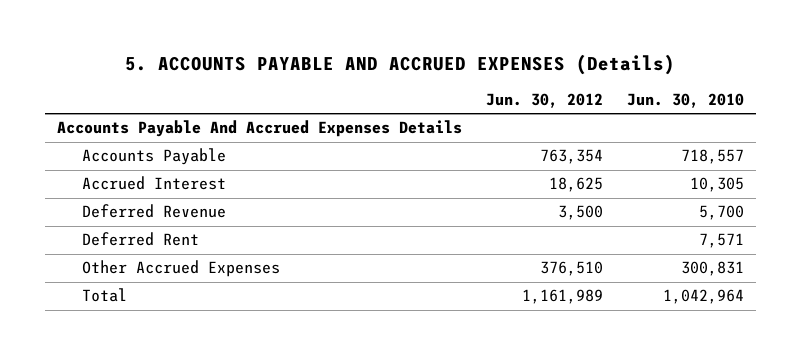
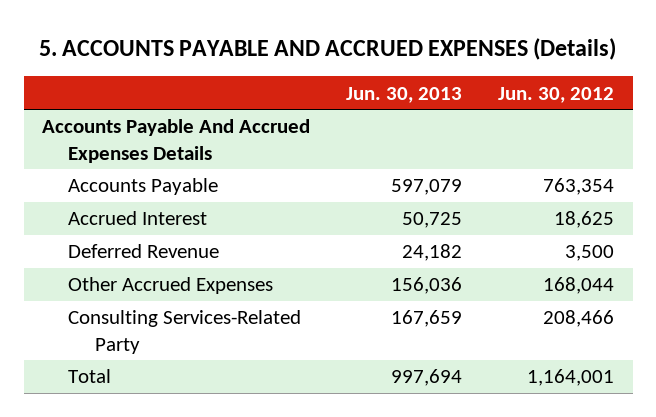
[626,93,744,109] Jun. 30, 2010 -> none
none -> [346,86,463,103] Jun. 30, 2013
[82,232,200,247] Deferred Rent -> none
[539,261,603,277] 376,510 -> [543,277,615,295] 168,044
none -> [68,310,302,354] Consulting Services-Related Party
[521,289,603,305] 1,161,989 -> [527,369,615,387] 1,164,001

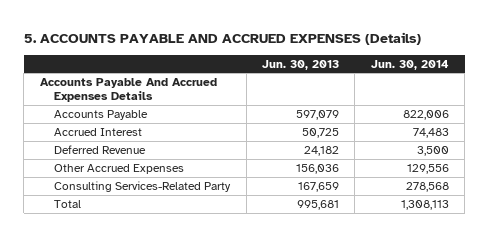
[498,86,615,103] Jun. 30, 2012 -> none
none -> [370,59,449,70] Jun. 30, 2014
[391,369,463,387] 997,694 -> [297,199,340,210] 995,681

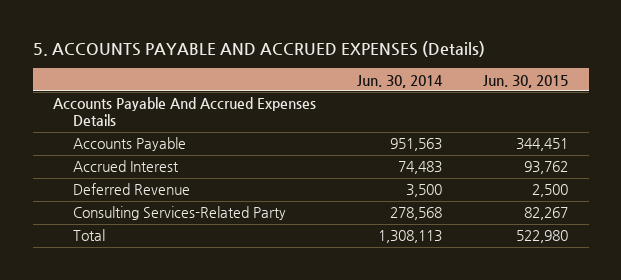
[262,59,340,70] Jun. 30, 2013 -> none
none -> [483,74,569,88] Jun. 30, 2015
[402,109,449,120] 822,006 -> [390,138,443,152] 951,563
[54,163,185,174] Other Accrued Expenses -> none

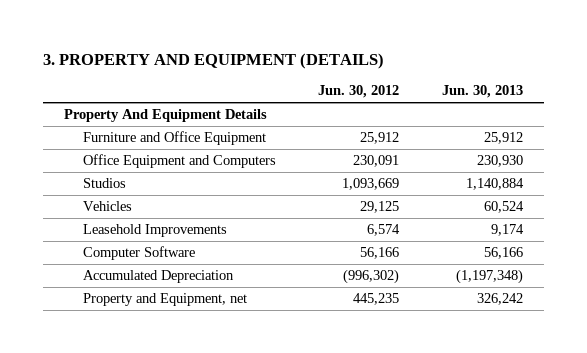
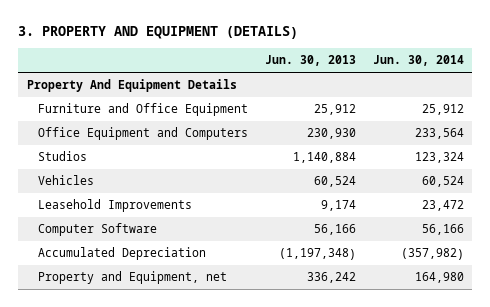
[318,85,400,99] Jun. 30, 2012 -> none
none -> [372,55,464,67] Jun. 30, 2014
[476,293,523,306] 326,242 -> [306,272,356,284] 336,242

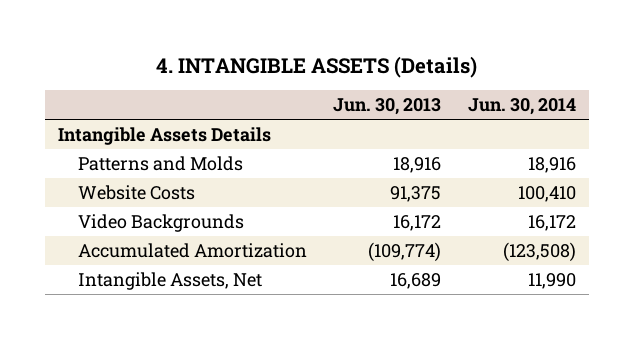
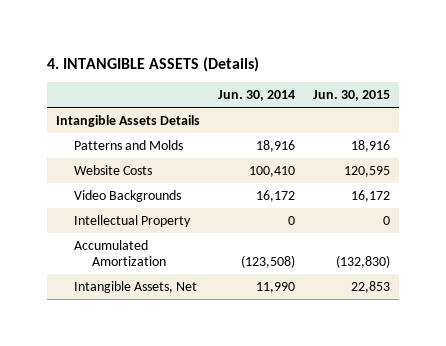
[333,98,442,116] Jun. 30, 2013 -> none
none -> [312,90,390,102] Jun. 30, 2015
none -> [73,214,191,227] Intellectual Property

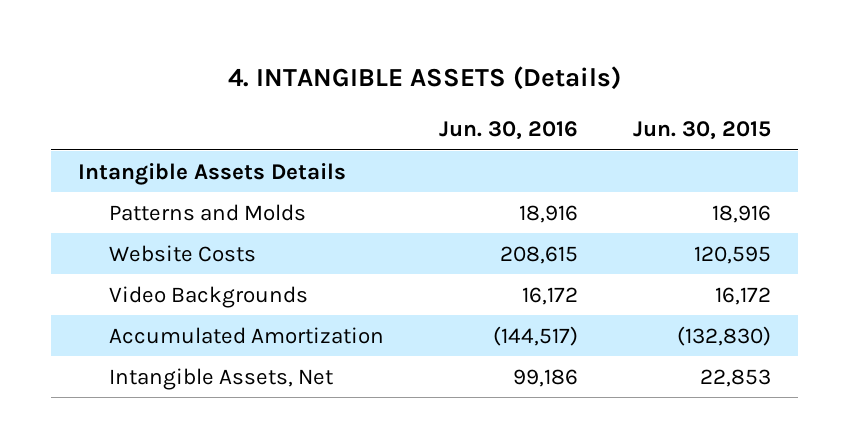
[218,90,296,102] Jun. 30, 2014 -> none
none -> [438,121,578,141] Jun. 30, 2016
[73,214,191,227] Intellectual Property -> none

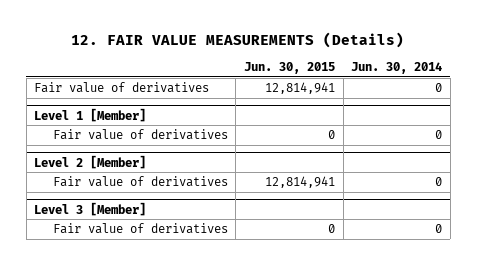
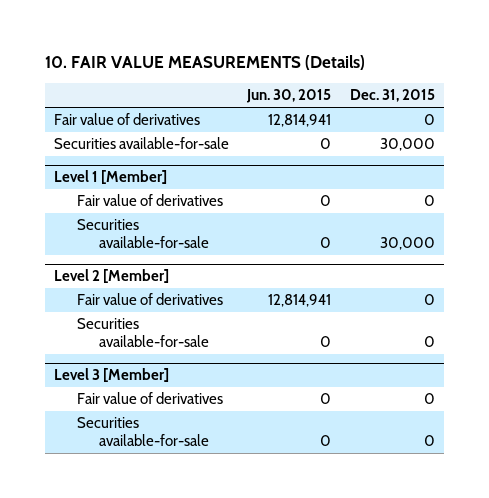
[71,31,405,48] 12. FAIR VALUE MEASUREMENTS (Details) -> [45,55,366,71] 10. FAIR VALUE MEASUREMENTS (Details)
[351,62,443,75] Jun. 30, 2014 -> none
none -> [349,89,435,103] Dec. 31, 2015
none -> [54,137,230,150] Securities available-for-sale
none -> [76,219,209,249] Securities available-for-sale
none -> [76,318,209,348] Securities available-for-sale
none -> [76,417,209,447] Securities available-for-sale

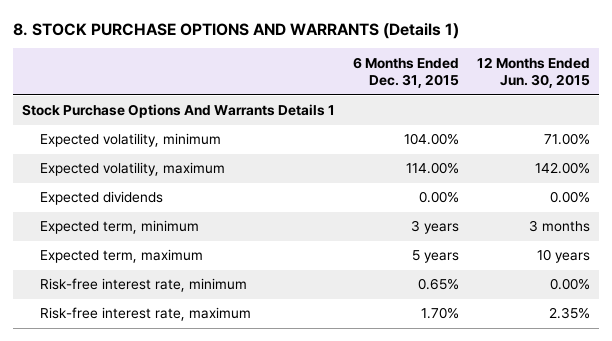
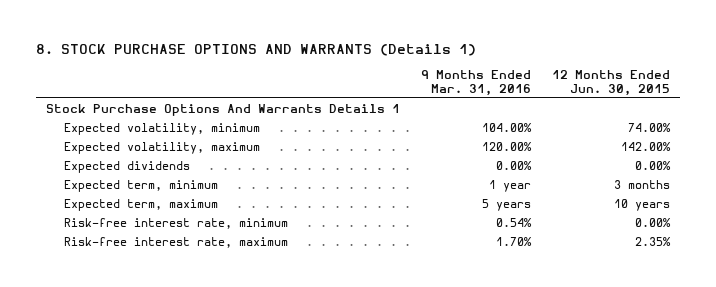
[352,56,459,89] 6 Months Ended Dec. 31, 2015 -> none
none -> [420,69,531,96] 9 Months Ended Mar. 31, 2016
[543,133,590,146] 71.00% -> [627,122,671,132] 74.00%

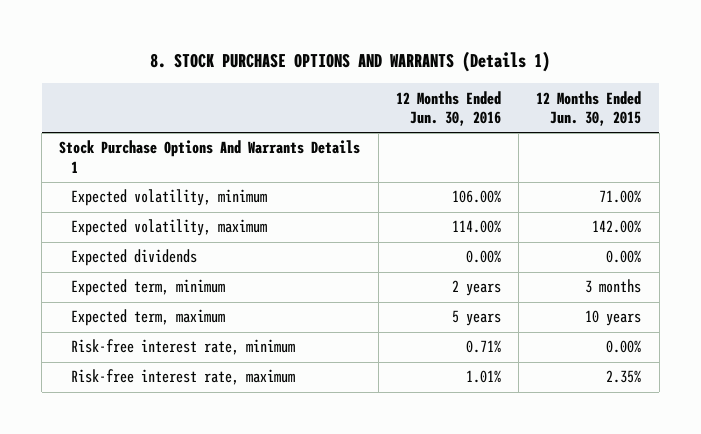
[420,69,531,96] 9 Months Ended Mar. 31, 2016 -> none
none -> [395,90,501,127] 12 Months Ended Jun. 30, 2016
[627,122,671,132] 74.00% -> [599,190,642,204] 71.00%

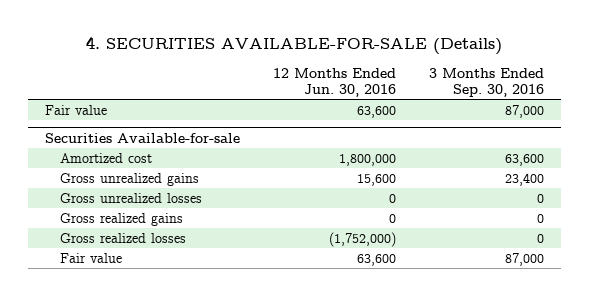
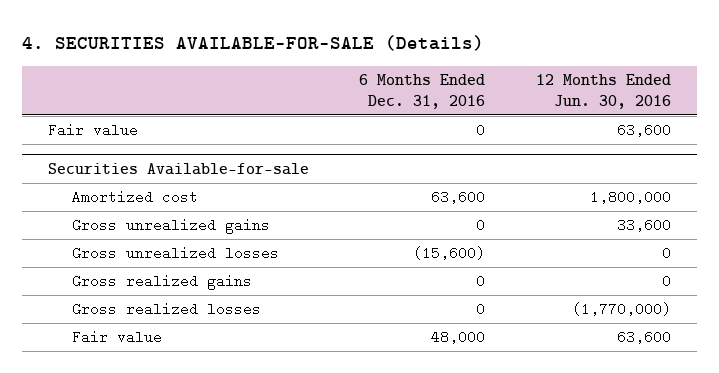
[429,67,545,97] 3 Months Ended Sep. 30, 2016 -> none
none -> [359,73,486,109] 6 Months Ended Dec. 31, 2016
[356,173,396,186] 15,600 -> [617,218,672,233] 33,600
[328,231,396,247] (1,752,000) -> [572,302,672,317] (1,770,000)

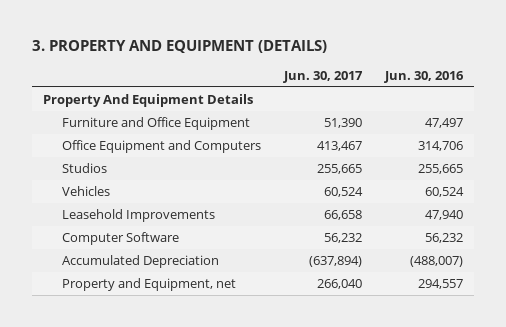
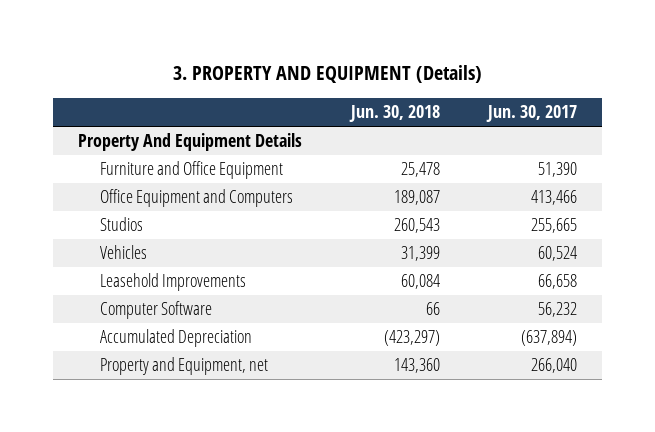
[31,40,327,54] 3. PROPERTY AND EQUIPMENT (DETAILS) -> [172,65,482,84] 3. PROPERTY AND EQUIPMENT (Details)
[383,70,464,83] Jun. 30, 2016 -> none
none -> [348,105,440,123] Jun. 30, 2018
[316,141,362,152] 413,467 -> [531,190,578,206] 413,466

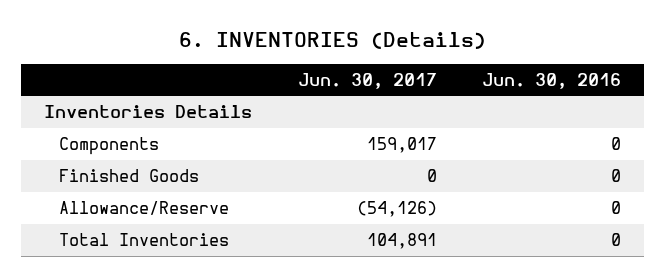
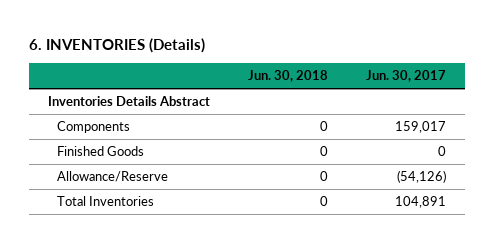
[482,72,622,89] Jun. 30, 2016 -> none
none -> [248,70,329,83] Jun. 30, 2018
[44,105,253,119] Inventories Details -> [48,96,211,107] Inventories Details Abstract

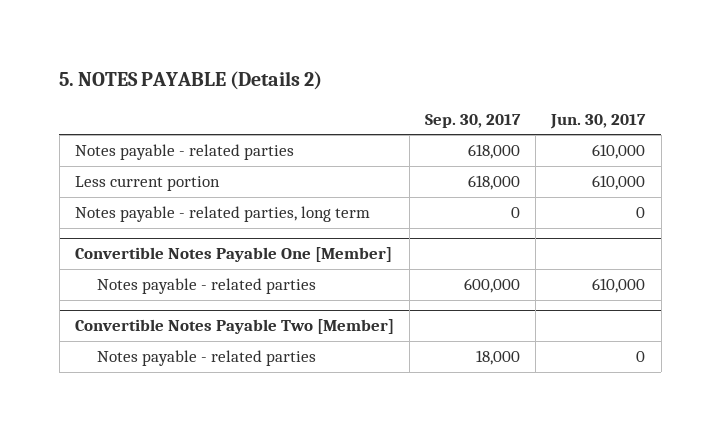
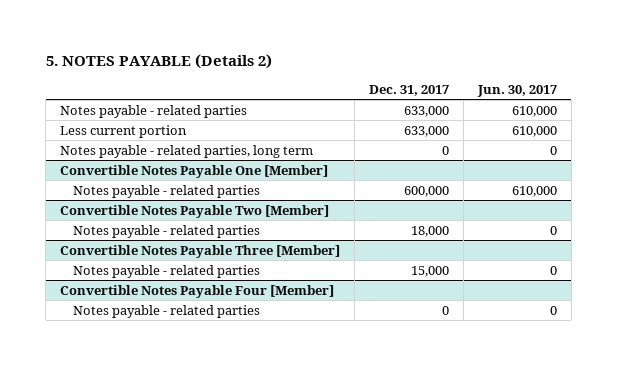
[425,113,522,128] Sep. 30, 2017 -> none
none -> [369,85,450,97] Dec. 31, 2017
none -> [60,244,341,258] Convertible Notes Payable Three [Member]
none -> [72,264,260,278] Notes payable - related parties
none -> [60,284,335,298] Convertible Notes Payable Four [Member]
none -> [72,304,260,318] Notes payable - related parties

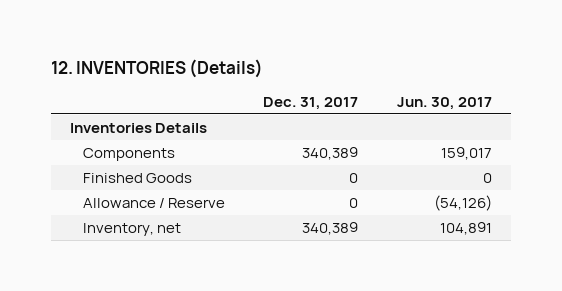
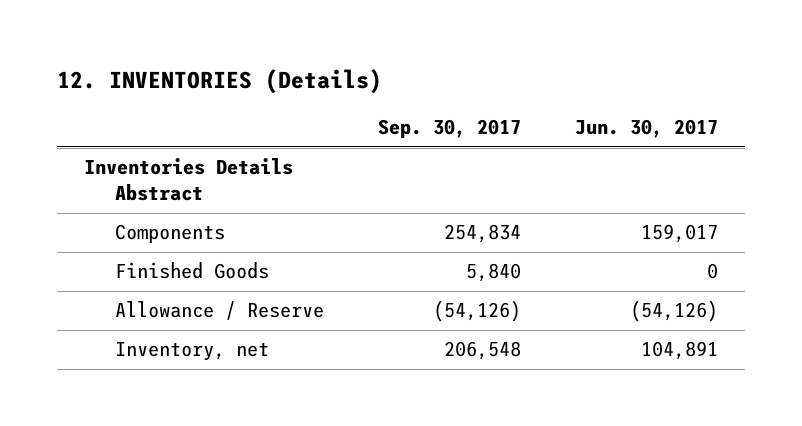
[263,96,359,110] Dec. 31, 2017 -> none
none -> [377,119,521,139] Sep. 30, 2017
[70,122,208,133] Inventories Details -> [84,158,294,202] Inventories Details Abstract

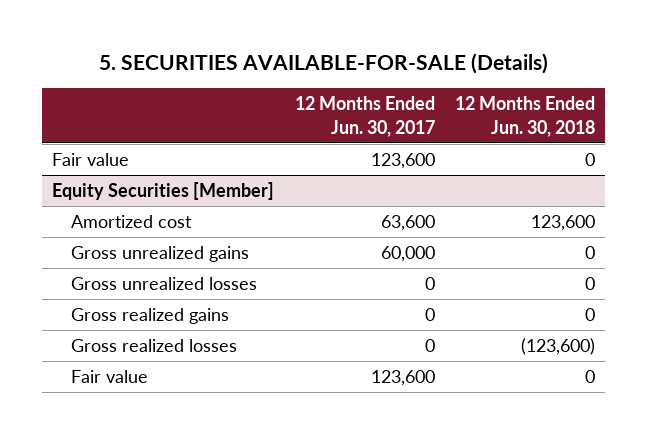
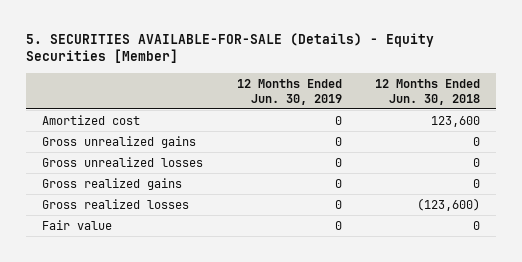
[98,53,548,75] 5. SECURITIES AVAILABLE-FOR-SALE (Details) -> [25,32,434,64] 5. SECURITIES AVAILABLE-FOR-SALE (Details) - Equity Securities [Member]
[294,96,435,137] 12 Months Ended Jun. 30, 2017 -> none
none -> [236,78,342,105] 12 Months Ended Jun. 30, 2019
[52,153,130,167] Fair value -> none
[52,182,275,201] Equity Securities [Member] -> none

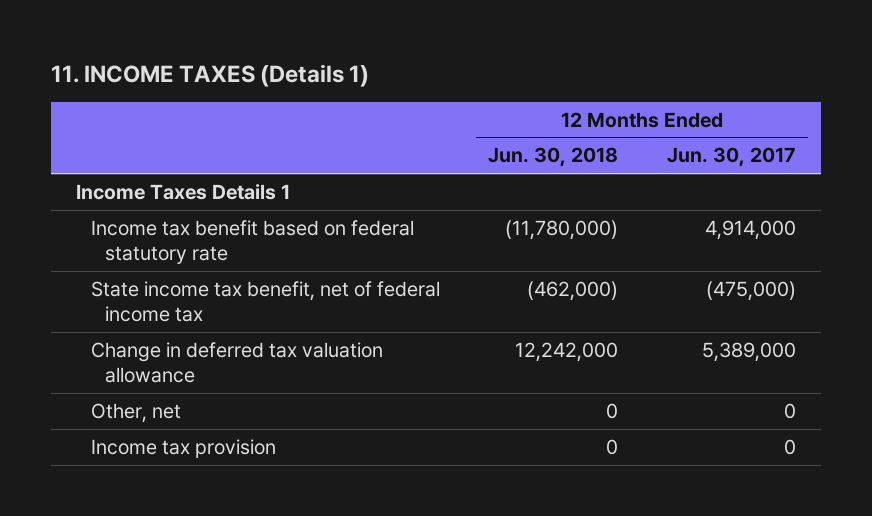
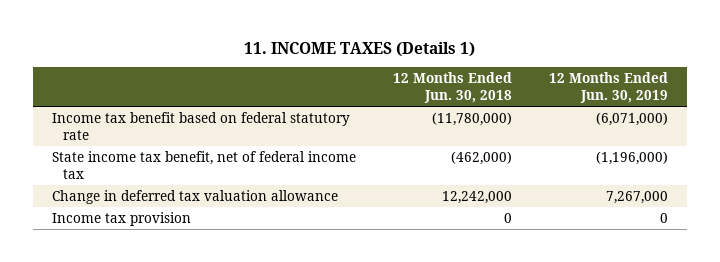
[667,147,797,168] Jun. 30, 2017 -> none
none -> [548,72,668,103] 12 Months Ended Jun. 30, 2019
[75,183,290,200] Income Taxes Details 1 -> none
[90,402,181,423] Other, net -> none

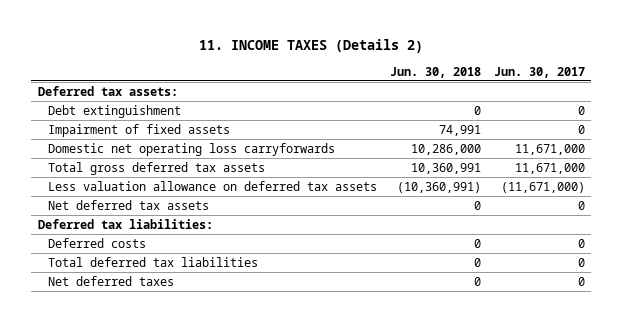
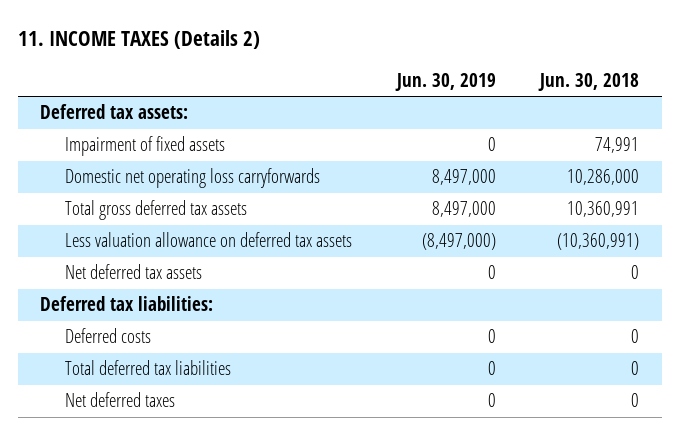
[493,66,585,78] Jun. 30, 2017 -> none
none -> [394,73,496,92] Jun. 30, 2019
[48,104,182,118] Debt extinguishment -> none

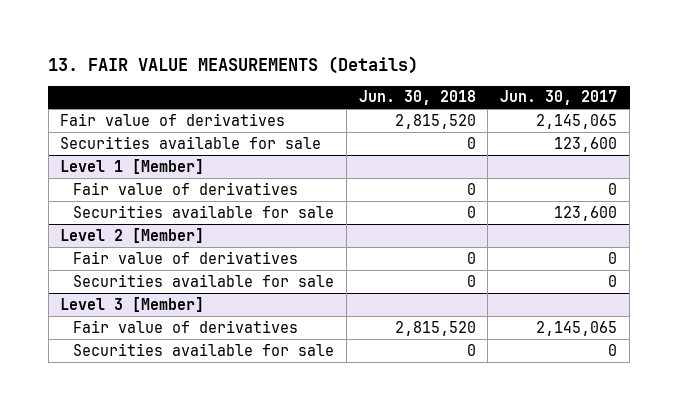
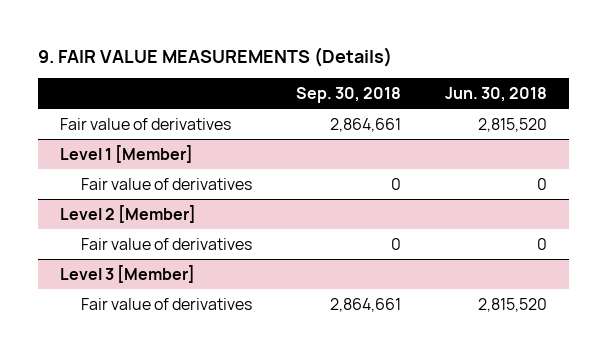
[48,55,419,74] 13. FAIR VALUE MEASUREMENTS (Details) -> [37,46,392,67] 9. FAIR VALUE MEASUREMENTS (Details)
[500,90,618,106] Jun. 30, 2017 -> none
none -> [295,87,401,104] Sep. 30, 2018
[60,135,322,149] Securities available for sale -> none
[73,204,335,218] Securities available for sale -> none
[73,273,335,287] Securities available for sale -> none
[73,342,335,356] Securities available for sale -> none

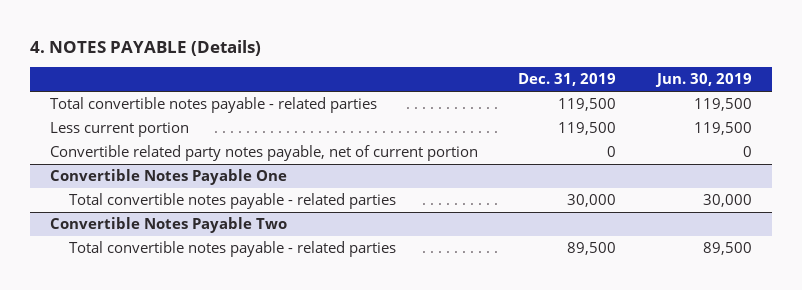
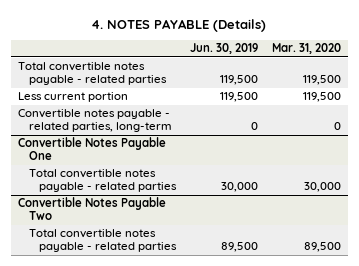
[518,73,617,87] Dec. 31, 2019 -> none
none -> [271,43,341,55] Mar. 31, 2020
[50,145,479,162] Convertible related party notes payable, net of current portion -> [18,109,172,133] Convertible notes payable - related parties, long-term

